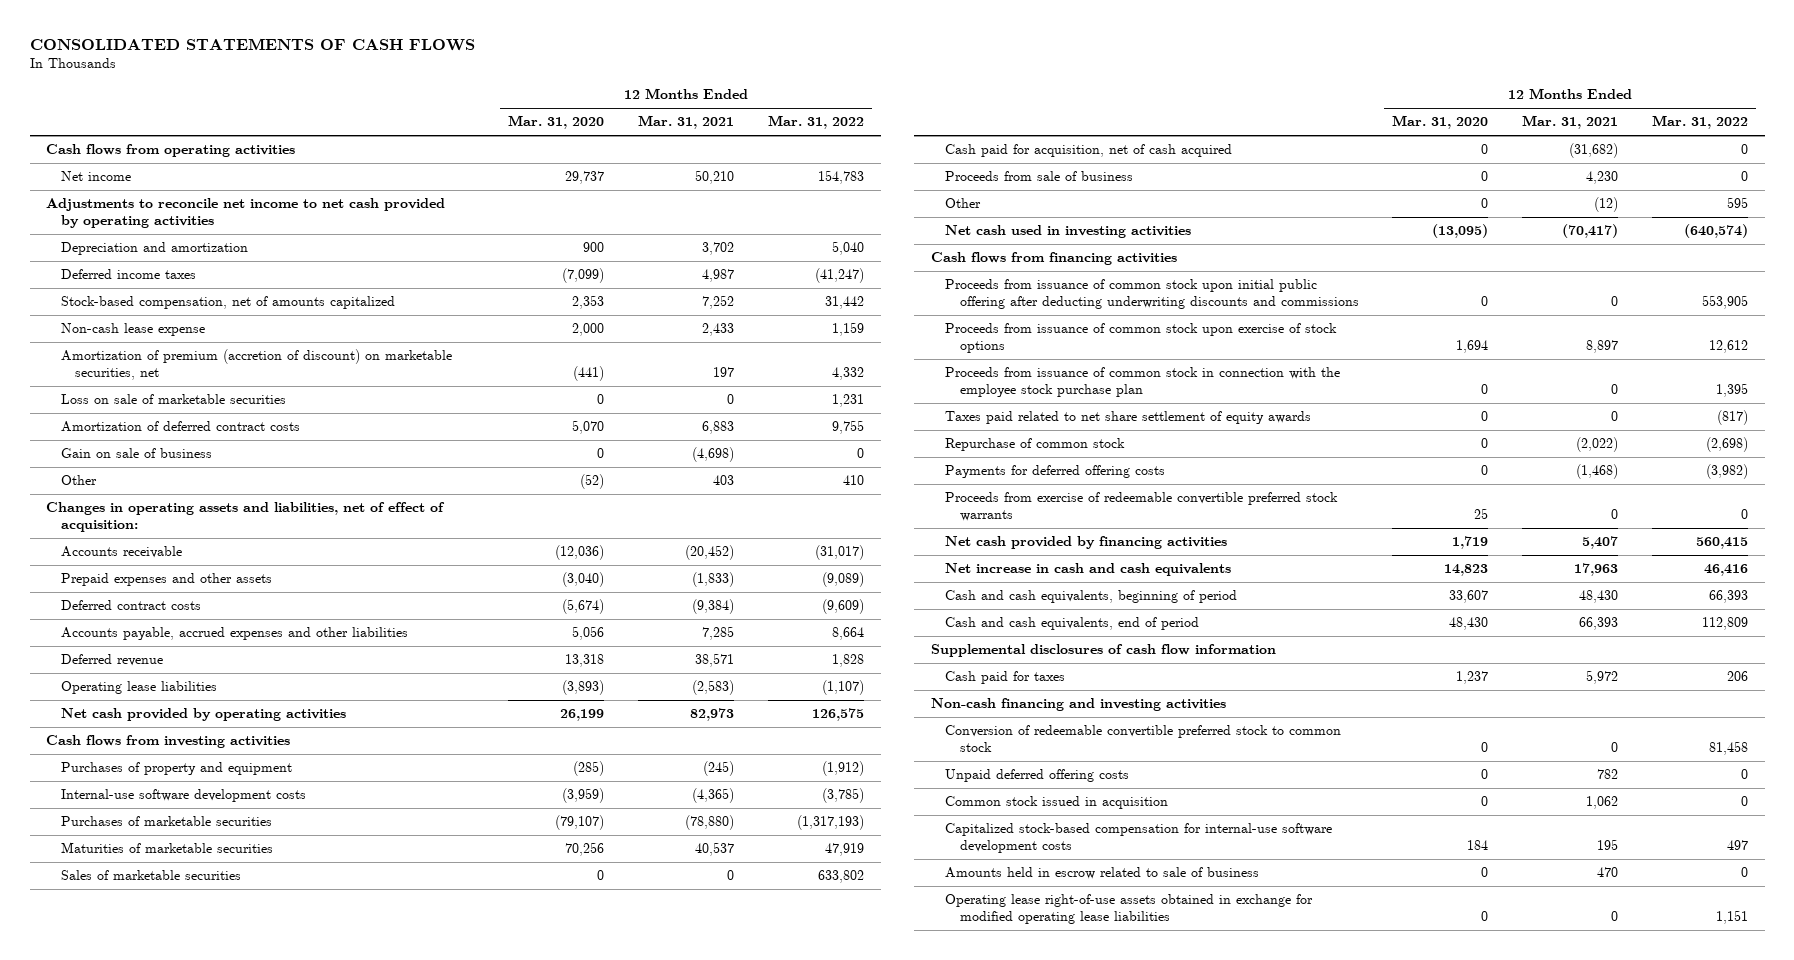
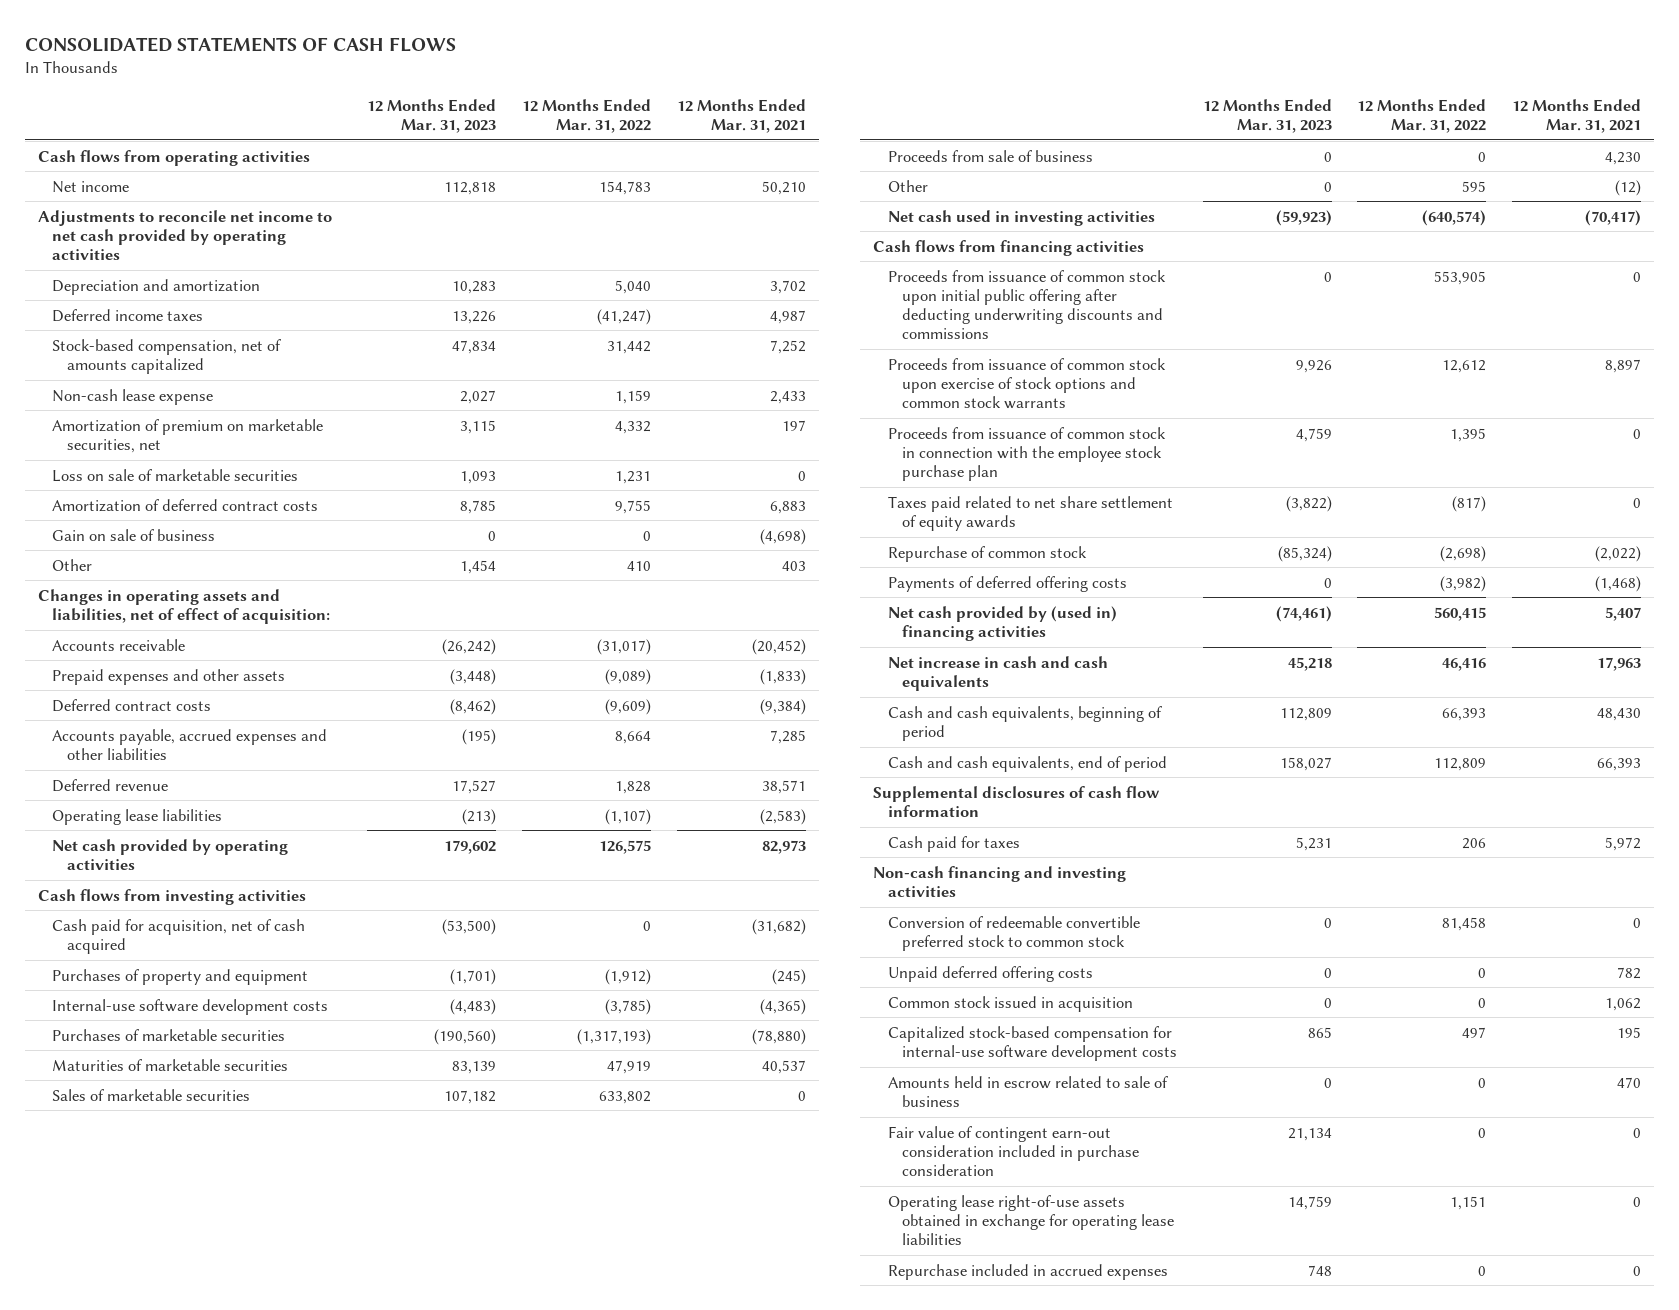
[508,115,605,130] Mar. 31, 2020 -> none
none -> [367,98,497,133] 12 Months Ended Mar. 31, 2023
[60,349,452,380] Amortization of premium (accretion of discount) on marketable securities, net -> [52,418,324,453] Amortization of premium on marketable securities, net
[945,144,1233,158] Cash paid for acquisition, net of cash acquired -> [52,918,306,954] Cash paid for acquisition, net of cash acquired
[945,323,1338,353] Proceeds from issuance of common stock upon exercise of stock options -> [887,357,1166,409] Proceeds from issuance of common stock upon exercise of stock options and common stock warrants
[945,492,1339,521] Proceeds from exercise of redeemable convertible preferred stock warrants -> none
[945,465,1166,479] Payments for deferred offering costs -> [887,575,1127,592] Payments of deferred offering costs
[945,536,1228,550] Net cash provided by financing activities -> [887,605,1117,641] Net cash provided by (used in) financing activities
none -> [887,1125,1140,1176] Fair value of contingent earn-out consideration included in purchase consideration
[945,894,1314,924] Operating lease right-of-use assets obtained in exchange for modified operating lease liabilities -> [887,1194,1175,1245] Operating lease right-of-use assets obtained in exchange for operating lease liabilities
none -> [887,1263,1168,1280] Repurchase included in accrued expenses

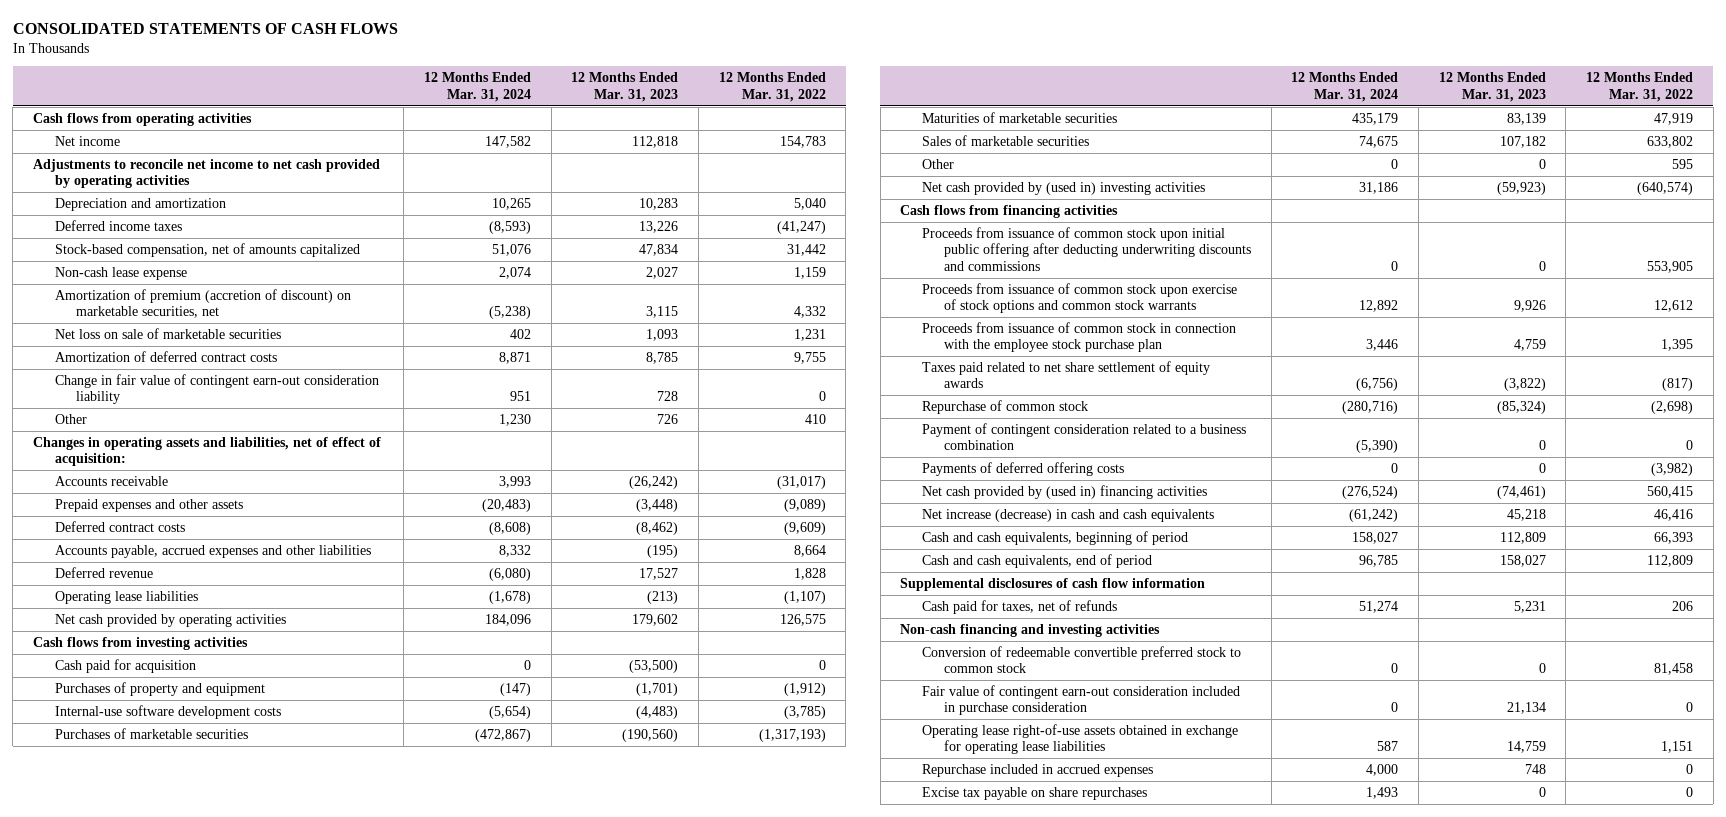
[676,98,806,133] 12 Months Ended Mar. 31, 2021 -> none
none -> [423,72,531,102] 12 Months Ended Mar. 31, 2024
[52,418,324,453] Amortization of premium on marketable securities, net -> [54,288,351,319] Amortization of premium (accretion of discount) on marketable securities, net
[52,468,299,482] Loss on sale of marketable securities -> [54,327,281,339] Net loss on sale of marketable securities
[52,528,216,541] Gain on sale of business -> none
none -> [54,373,379,405] Change in fair value of contingent earn-out consideration liability
[460,559,497,574] 1,454 -> [657,413,679,424] 726
[52,918,306,954] Cash paid for acquisition, net of cash acquired -> [54,658,196,673] Cash paid for acquisition
[887,149,1093,162] Proceeds from sale of business -> none
[887,209,1155,226] Net cash used in investing activities -> [922,181,1206,195] Net cash provided by (used in) investing activities
none -> [922,422,1247,451] Payment of contingent consideration related to a business combination
[887,655,1108,691] Net increase in cash and cash equivalents -> [922,508,1215,522] Net increase (decrease) in cash and cash equivalents
[887,835,1020,852] Cash paid for taxes -> [922,599,1118,614] Cash paid for taxes, net of refunds
[887,965,1093,982] Unpaid deferred offering costs -> none
[887,995,1133,1012] Common stock issued in acquisition -> none
[887,1025,1178,1061] Capitalized stock-based compensation for internal-use software development costs -> none
[887,1075,1168,1107] Amounts held in escrow related to sale of business -> none
none -> [922,786,1148,800] Excise tax payable on share repurchases

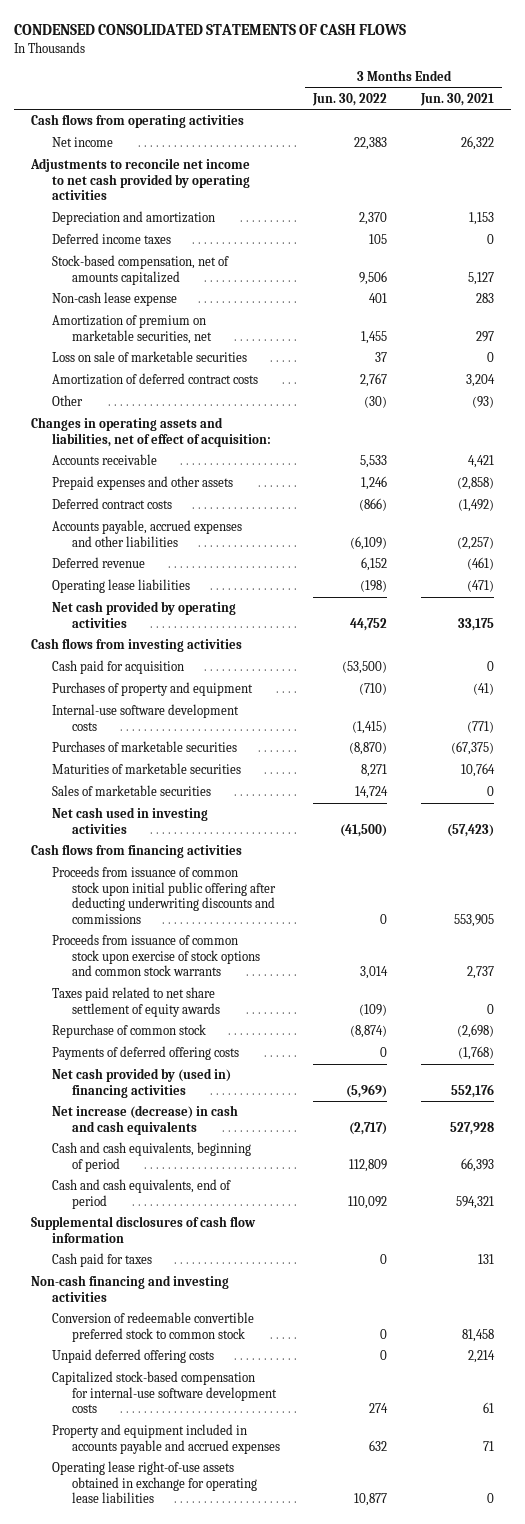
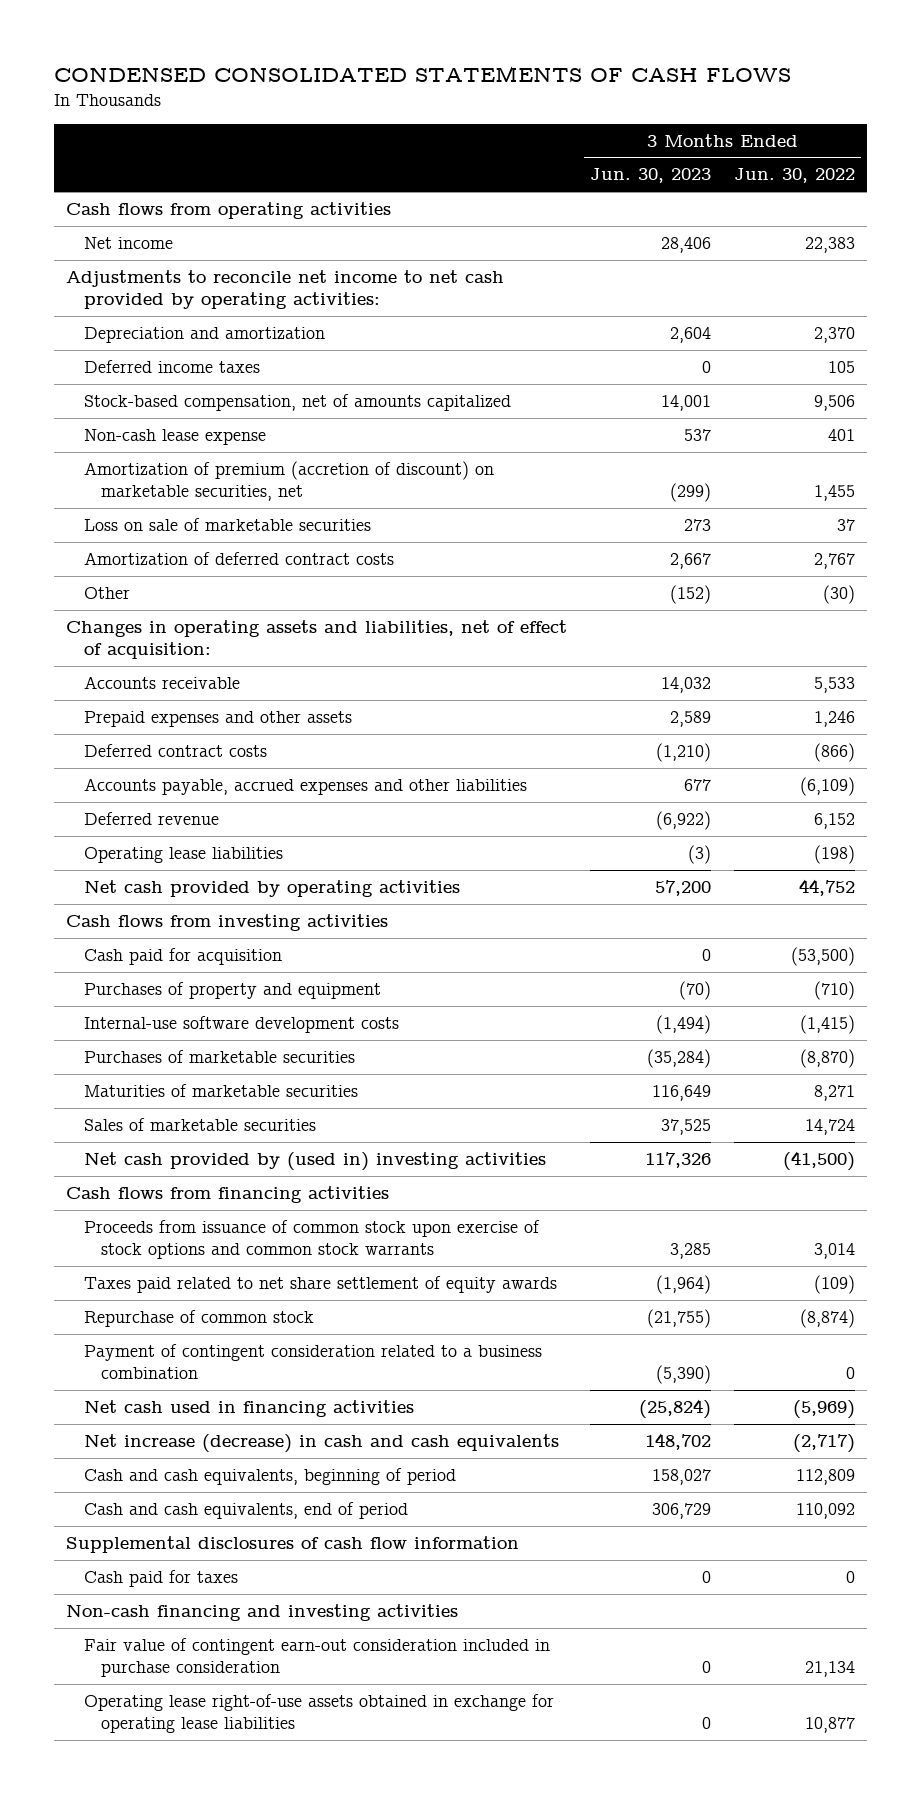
[419,93,494,107] Jun. 30, 2021 -> none
none -> [590,168,712,184] Jun. 30, 2023
[30,158,251,201] Adjustments to reconcile net income to net cash provided by operating activities -> [65,269,504,310] Adjustments to reconcile net income to net cash provided by operating activities:
[51,315,212,344] Amortization of premium on marketable securities, net -> [83,460,494,502] Amortization of premium (accretion of discount) on marketable securities, net
[51,807,208,834] Net cash used in investing activities -> [83,1151,546,1171] Net cash provided by (used in) investing activities
[51,866,276,925] Proceeds from issuance of common stock upon initial public offering after deducting underwriting discounts and commissions -> none
[51,1046,239,1061] Payments of deferred offering costs -> none
none -> [83,1343,542,1380] Payment of contingent consideration related to a business combination
[51,1068,231,1098] Net cash provided by (used in) financing activities -> [83,1399,414,1417] Net cash used in financing activities
[51,1312,254,1342] Conversion of redeemable convertible preferred stock to common stock -> none
[51,1349,214,1364] Unpaid deferred offering costs -> none
[51,1371,277,1414] Capitalized stock-based compensation for internal-use software development costs -> none
[51,1424,280,1454] Property and equipment included in accounts payable and accrued expenses -> none
none -> [83,1637,550,1678] Fair value of contingent earn-out consideration included in purchase consideration

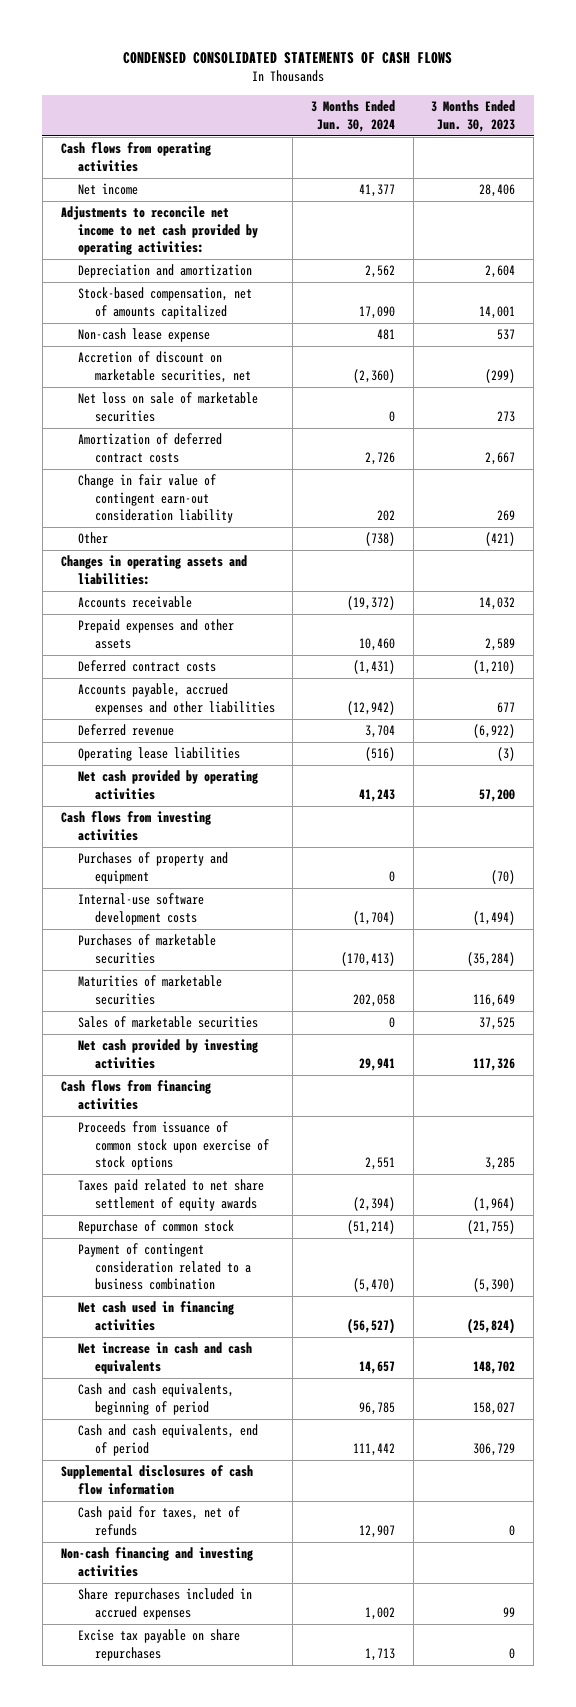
[734,168,856,184] Jun. 30, 2022 -> none
none -> [310,100,395,132] 3 Months Ended Jun. 30, 2024
[83,359,260,373] Deferred income taxes -> none
[83,460,494,502] Amortization of premium (accretion of discount) on marketable securities, net -> [77,351,251,383] Accretion of discount on marketable securities, net
[83,517,371,531] Loss on sale of marketable securities -> [77,392,258,422] Net loss on sale of marketable securities
none -> [77,474,233,523] Change in fair value of contingent earn-out consideration liability
[670,584,712,604] (152) -> [485,532,516,547] (421)
[65,619,567,660] Changes in operating assets and liabilities, net of effect of acquisition: -> [60,555,247,585] Changes in operating assets and liabilities:
[83,947,282,965] Cash paid for acquisition -> none
[83,1151,546,1171] Net cash provided by (used in) investing activities -> [77,1039,258,1069] Net cash provided by investing activities
[83,1219,540,1260] Proceeds from issuance of common stock upon exercise of stock options and common stock warrants -> [77,1121,269,1170] Proceeds from issuance of common stock upon exercise of stock options
[83,1433,559,1453] Net increase (decrease) in cash and cash equivalents -> [77,1342,252,1374] Net increase in cash and cash equivalents
[83,1569,238,1587] Cash paid for taxes -> [77,1506,240,1536] Cash paid for taxes, net of refunds
[83,1637,550,1678] Fair value of contingent earn-out consideration included in purchase consideration -> none
[83,1693,554,1734] Operating lease right-of-use assets obtained in exchange for operating lease liabilities -> none
none -> [77,1588,252,1620] Share repurchases included in accrued expenses
none -> [77,1629,240,1661] Excise tax payable on share repurchases

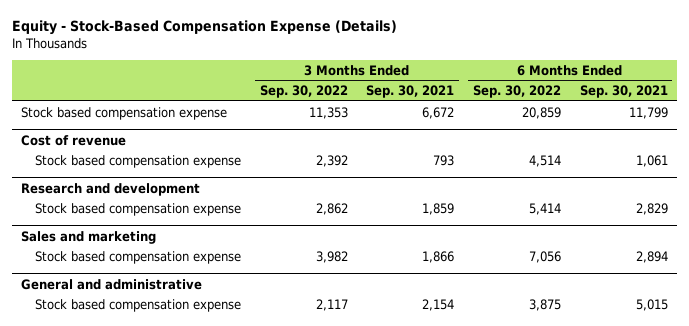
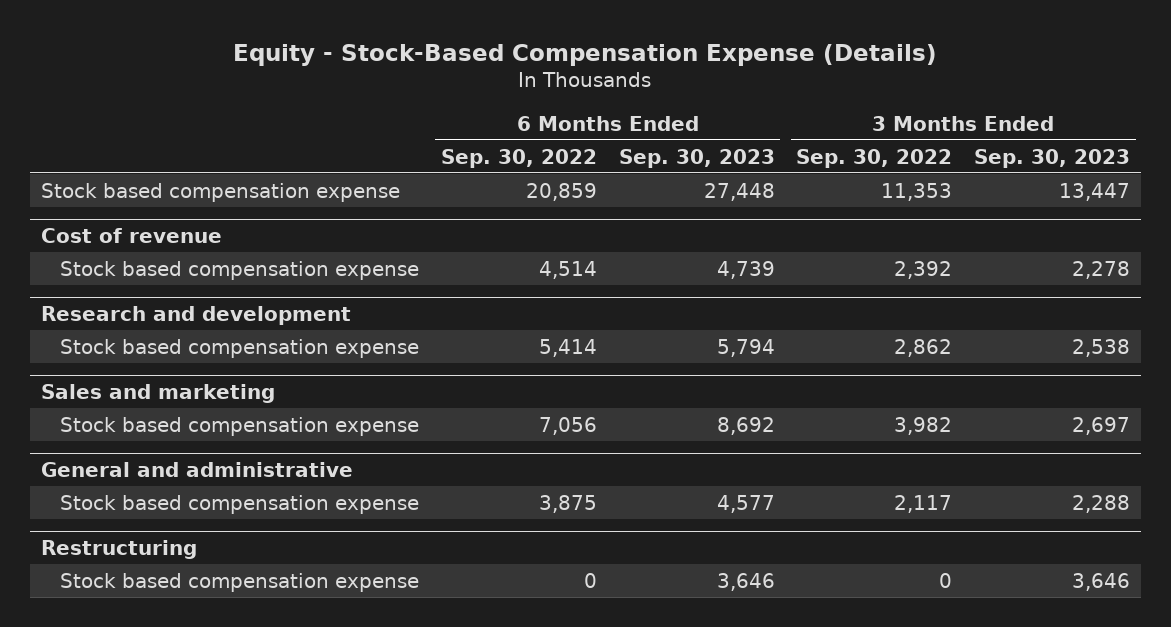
[366,85,455,99] Sep. 30, 2021 -> none
[579,85,668,99] Sep. 30, 2021 -> none
none -> [618,148,775,168] Sep. 30, 2023
none -> [974,148,1131,168] Sep. 30, 2023
none -> [40,539,197,559] Restructuring
none -> [59,572,419,592] Stock based compensation expense

